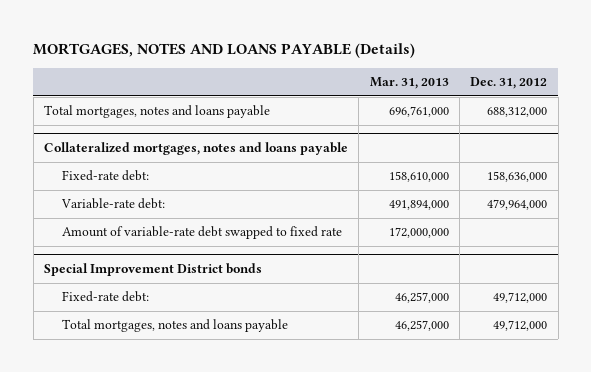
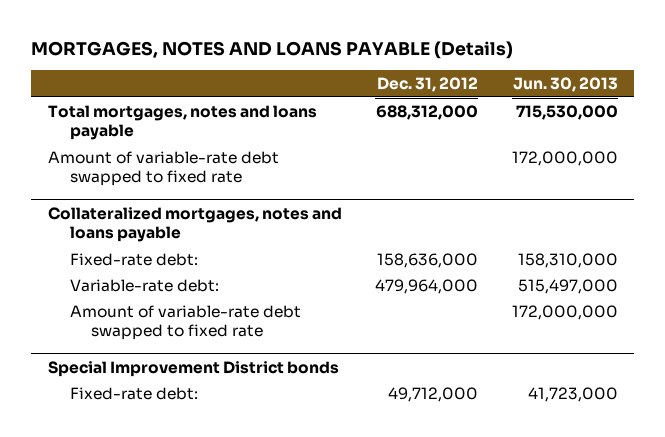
[369,77,449,90] Mar. 31, 2013 -> none
none -> [512,77,618,93] Jun. 30, 2013
none -> [47,150,279,187] Amount of variable-rate debt swapped to fixed rate
[61,319,288,333] Total mortgages, notes and loans payable -> none

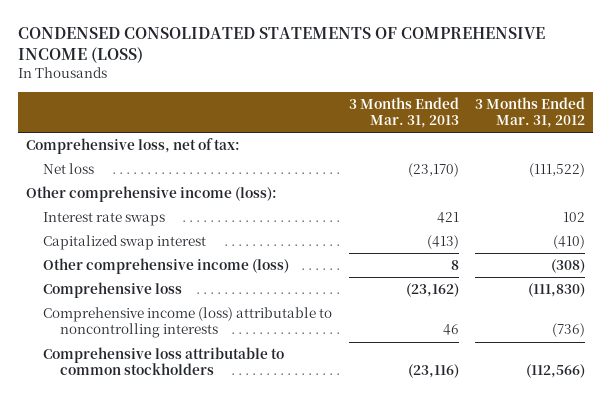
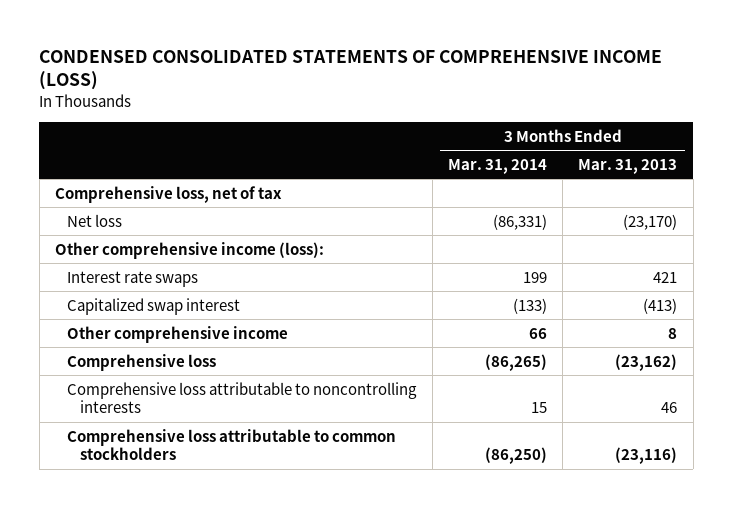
[474,96,585,129] 3 Months Ended Mar. 31, 2012 -> none
none -> [447,158,547,174] Mar. 31, 2014
[26,138,241,155] Comprehensive loss, net of tax: -> [55,185,283,203] Comprehensive loss, net of tax
[43,258,290,275] Other comprehensive income (loss) -> [67,325,289,343] Other comprehensive income
[43,307,333,339] Comprehensive income (loss) attributable to noncontrolling interests -> [67,381,418,414] Comprehensive loss attributable to noncontrolling interests

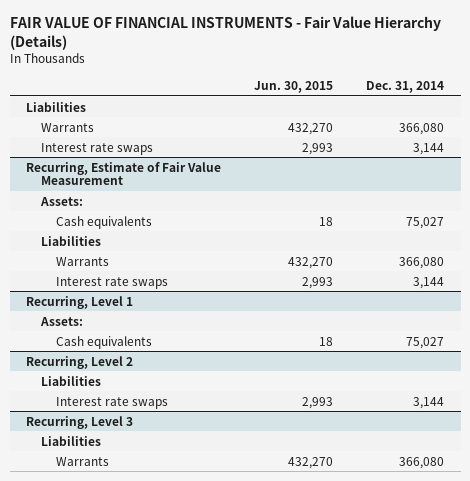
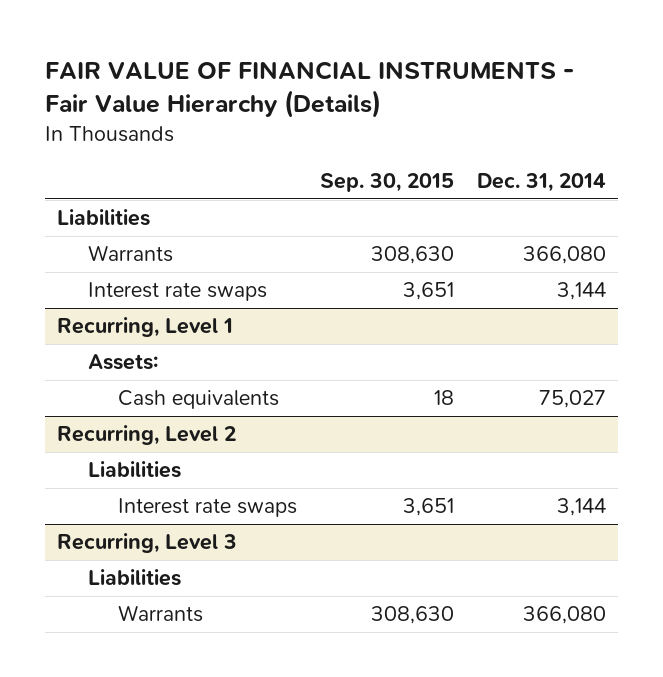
[254,80,334,93] Jun. 30, 2015 -> none
none -> [320,173,455,193] Sep. 30, 2015
[26,161,222,186] Recurring, Estimate of Fair Value Measurement -> none
[39,196,83,206] Assets: -> none
[55,215,152,229] Cash equivalents -> none
[40,235,101,246] Liabilities -> none
[55,256,109,266] Warrants -> none
[55,276,168,289] Interest rate swaps -> none

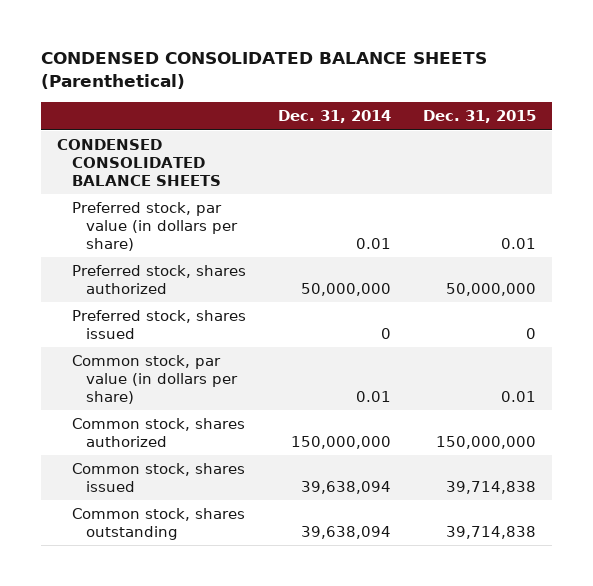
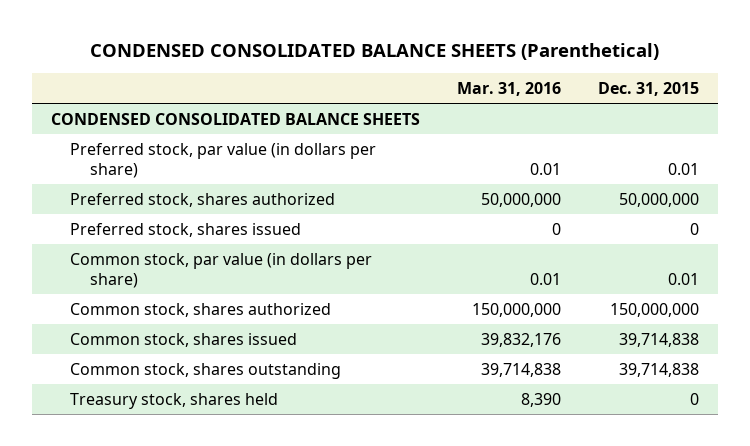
[277,110,391,124] Dec. 31, 2014 -> none
none -> [456,81,561,96] Mar. 31, 2016
none -> [70,392,279,409] Treasury stock, shares held

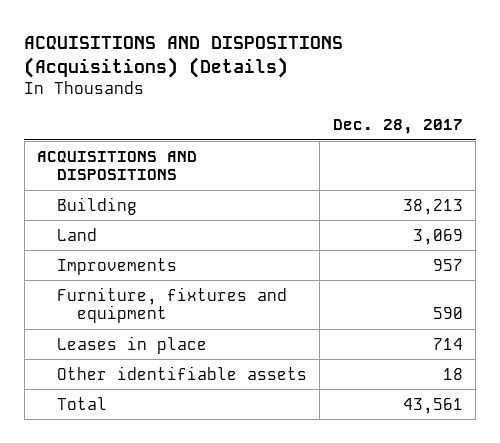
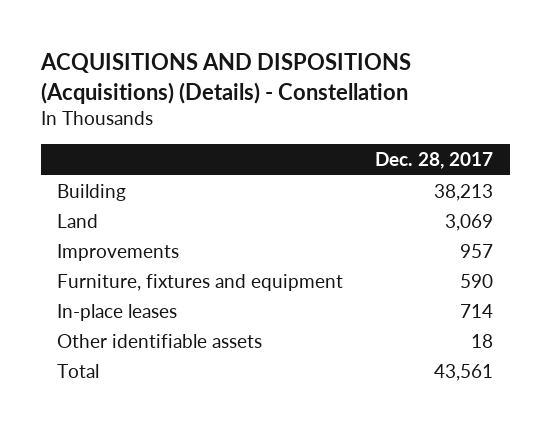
[24,35,344,78] ACQUISITIONS AND DISPOSITIONS (Acquisitions) (Details) -> [39,53,411,104] ACQUISITIONS AND DISPOSITIONS (Acquisitions) (Details) - Constellation
[37,150,198,180] ACQUISITIONS AND DISPOSITIONS -> none
[56,335,207,354] Leases in place -> [56,304,177,322] In-place leases

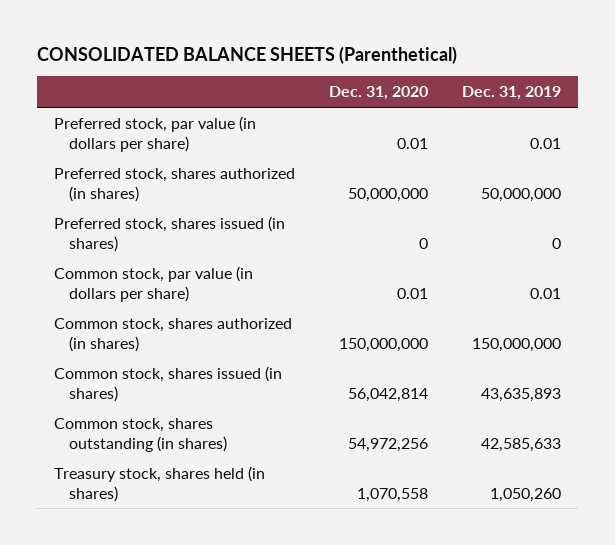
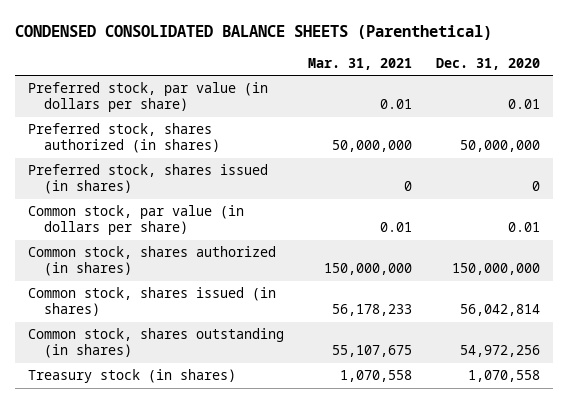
[36,45,457,64] CONSOLIDATED BALANCE SHEETS (Parenthetical) -> [15,24,493,40] CONDENSED CONSOLIDATED BALANCE SHEETS (Parenthetical)
[461,86,561,101] Dec. 31, 2019 -> none
none -> [308,57,413,70] Mar. 31, 2021
[53,465,265,502] Treasury stock, shares held (in shares) -> [27,369,236,384] Treasury stock (in shares)

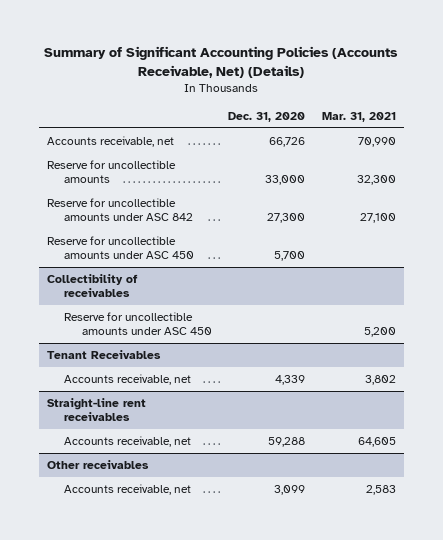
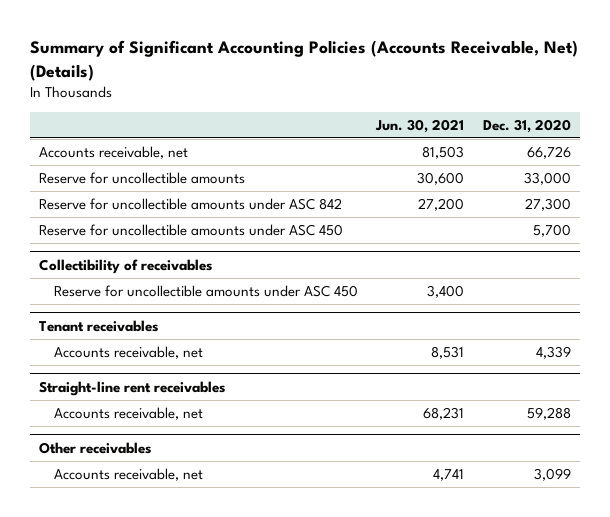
[321,111,396,122] Mar. 31, 2021 -> none
none -> [375,118,465,133] Jun. 30, 2021
[46,349,161,359] Tenant Receivables -> [39,319,159,332] Tenant receivables

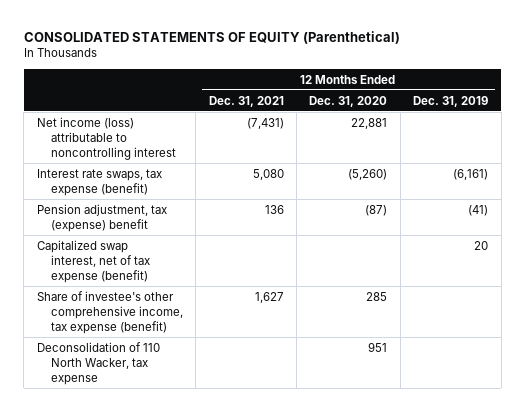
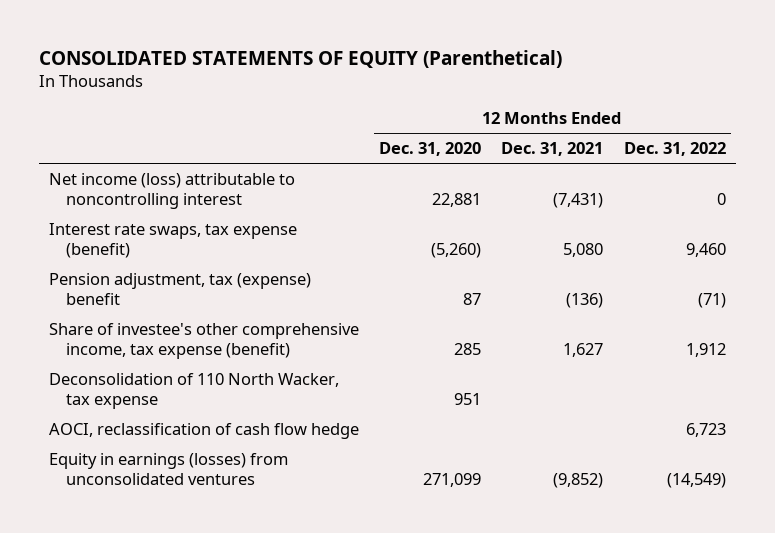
[413,95,489,107] Dec. 31, 2019 -> none
none -> [623,142,726,157] Dec. 31, 2022
[36,239,150,283] Capitalized swap interest, net of tax expense (benefit) -> none
[264,204,284,214] 136 -> [566,292,604,308] (136)
[365,204,388,216] (87) -> [463,292,482,305] 87
none -> [49,422,360,439] AOCI, reclassification of cash flow hedge
none -> [49,452,289,485] Equity in earnings (losses) from unconsolidated ventures

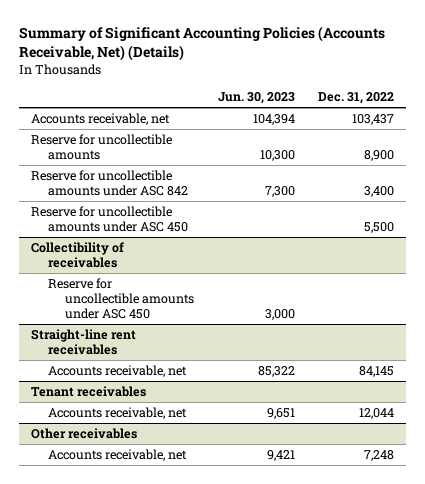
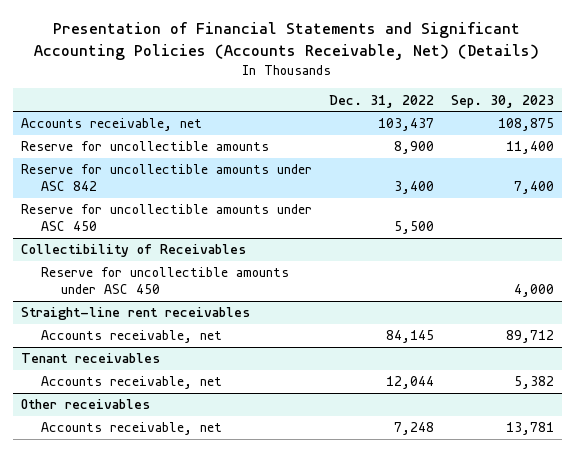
[19,26,386,62] Summary of Significant Accounting Policies (Accounts Receivable, Net) (Details) -> [34,22,540,60] Presentation of Financial Statements and Significant Accounting Policies (Accounts Receivable, Net) (Details)
[217,92,295,105] Jun. 30, 2023 -> none
none -> [450,94,554,108] Sep. 30, 2023
[30,241,124,268] Collectibility of receivables -> [21,244,247,258] Collectibility of Receivables

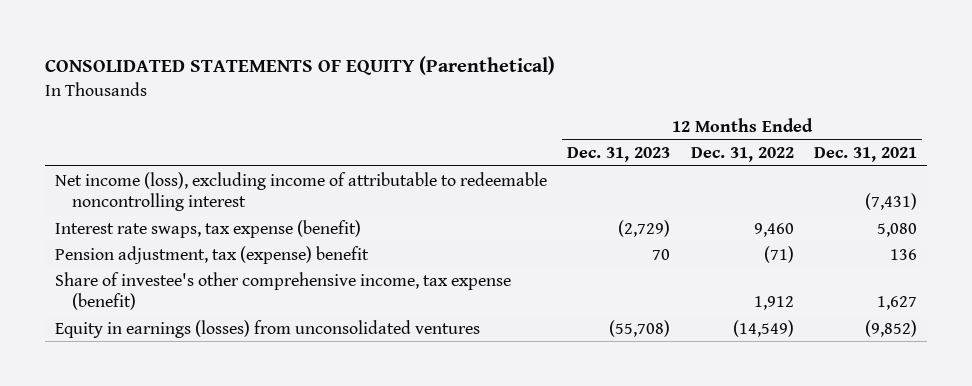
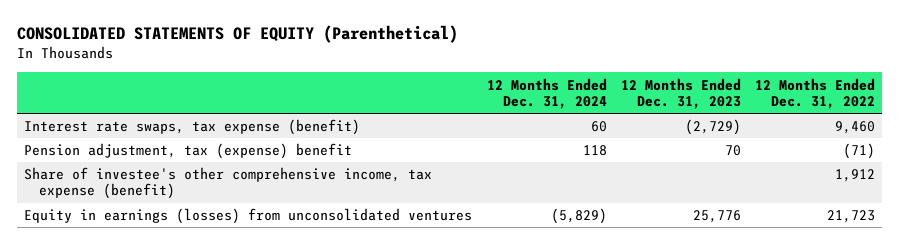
[813,147,917,163] Dec. 31, 2021 -> none
none -> [486,77,607,109] 12 Months Ended Dec. 31, 2024
[55,171,548,211] Net income (loss), excluding income of attributable to redeemable noncontrolling interest -> none
[609,319,671,337] (55,708) -> [692,210,741,224] 25,776
[732,319,794,337] (14,549) -> [826,210,875,224] 21,723

